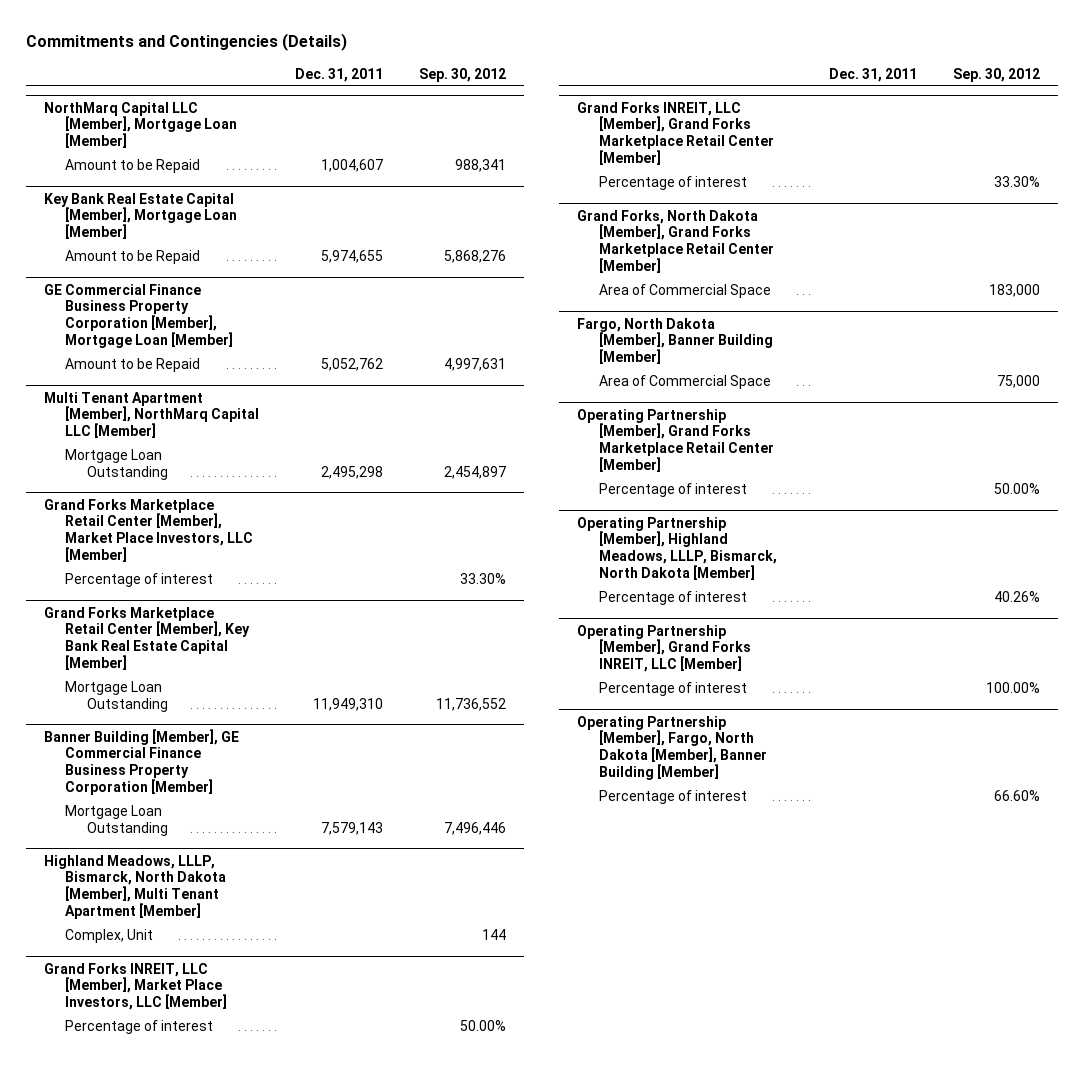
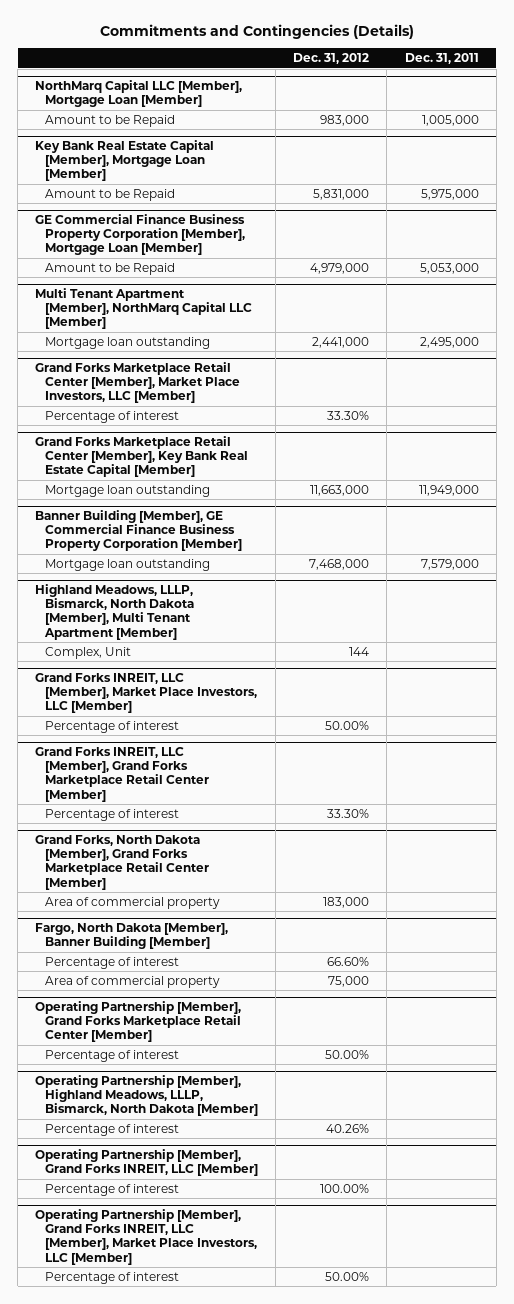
[419,67,507,82] Sep. 30, 2012 -> none
none -> [293,53,370,65] Dec. 31, 2012
[321,159,384,173] 1,004,607 -> [421,114,479,126] 1,005,000
[321,250,384,264] 5,974,655 -> [420,188,479,200] 5,975,000
[321,358,384,372] 5,052,762 -> [419,262,479,274] 5,053,000
[65,449,168,480] Mortgage Loan Outstanding -> [44,336,210,349] Mortgage loan outstanding
[321,465,384,479] 2,495,298 -> [419,336,479,348] 2,495,000
[65,681,168,712] Mortgage Loan Outstanding -> [44,484,210,497] Mortgage loan outstanding
[313,697,384,711] 11,949,310 -> [418,484,479,496] 11,949,000
[65,805,168,836] Mortgage Loan Outstanding -> [44,558,210,571] Mortgage loan outstanding
[321,821,384,835] 7,579,143 -> [420,558,479,570] 7,579,000
[598,284,771,299] Area of Commercial Space -> [44,896,220,909] Area of commercial property
none -> [44,956,179,969] Percentage of interest
[598,375,771,390] Area of Commercial Space -> [44,975,220,988] Area of commercial property
[577,715,767,780] Operating Partnership [Member], Fargo, North Dakota [Member], Banner Building [Member] -> none
[598,790,747,805] Percentage of interest -> none
none -> [35,1208,257,1265] Operating Partnership [Member], Grand Forks INREIT, LLC [Member], Market Place Investors, LLC [Member]
none -> [44,1271,179,1284] Percentage of interest

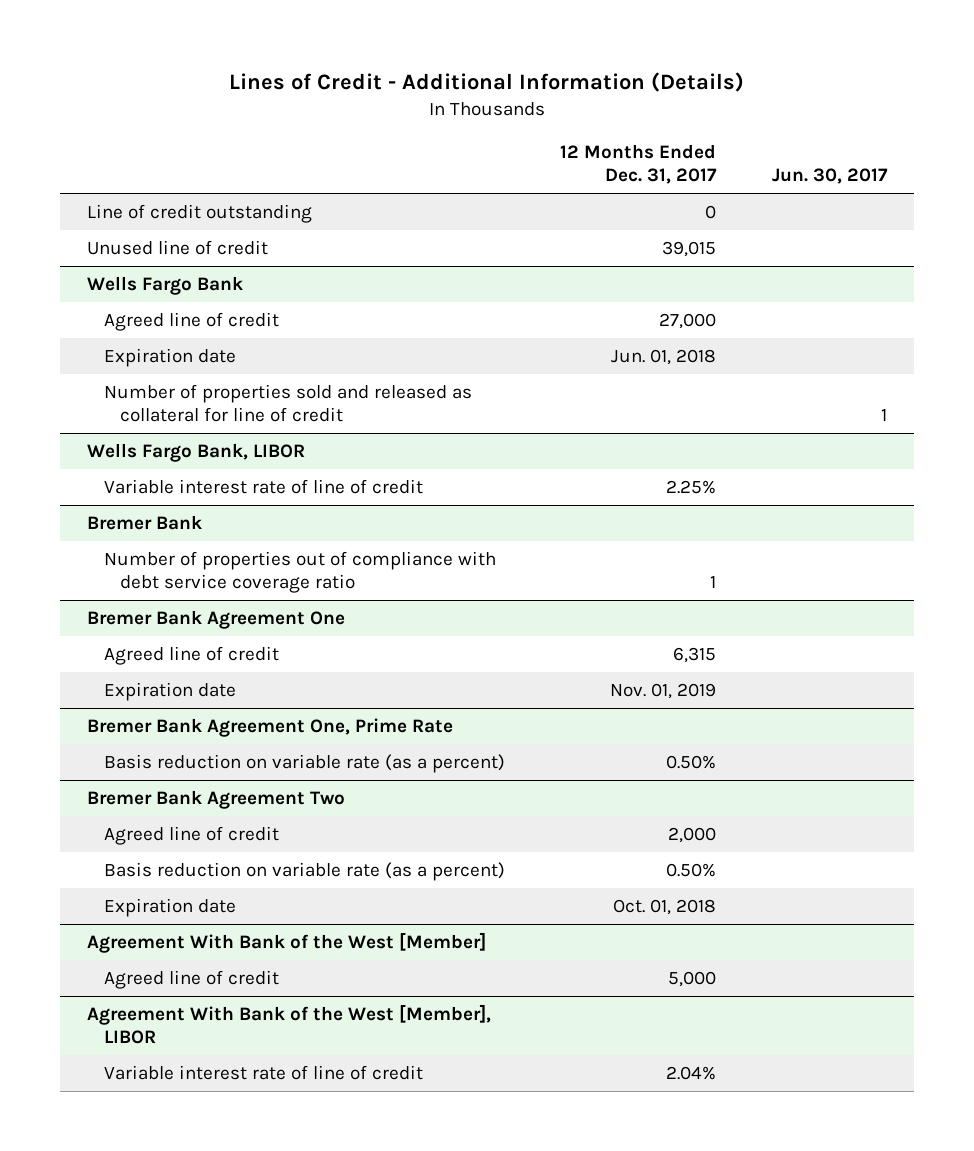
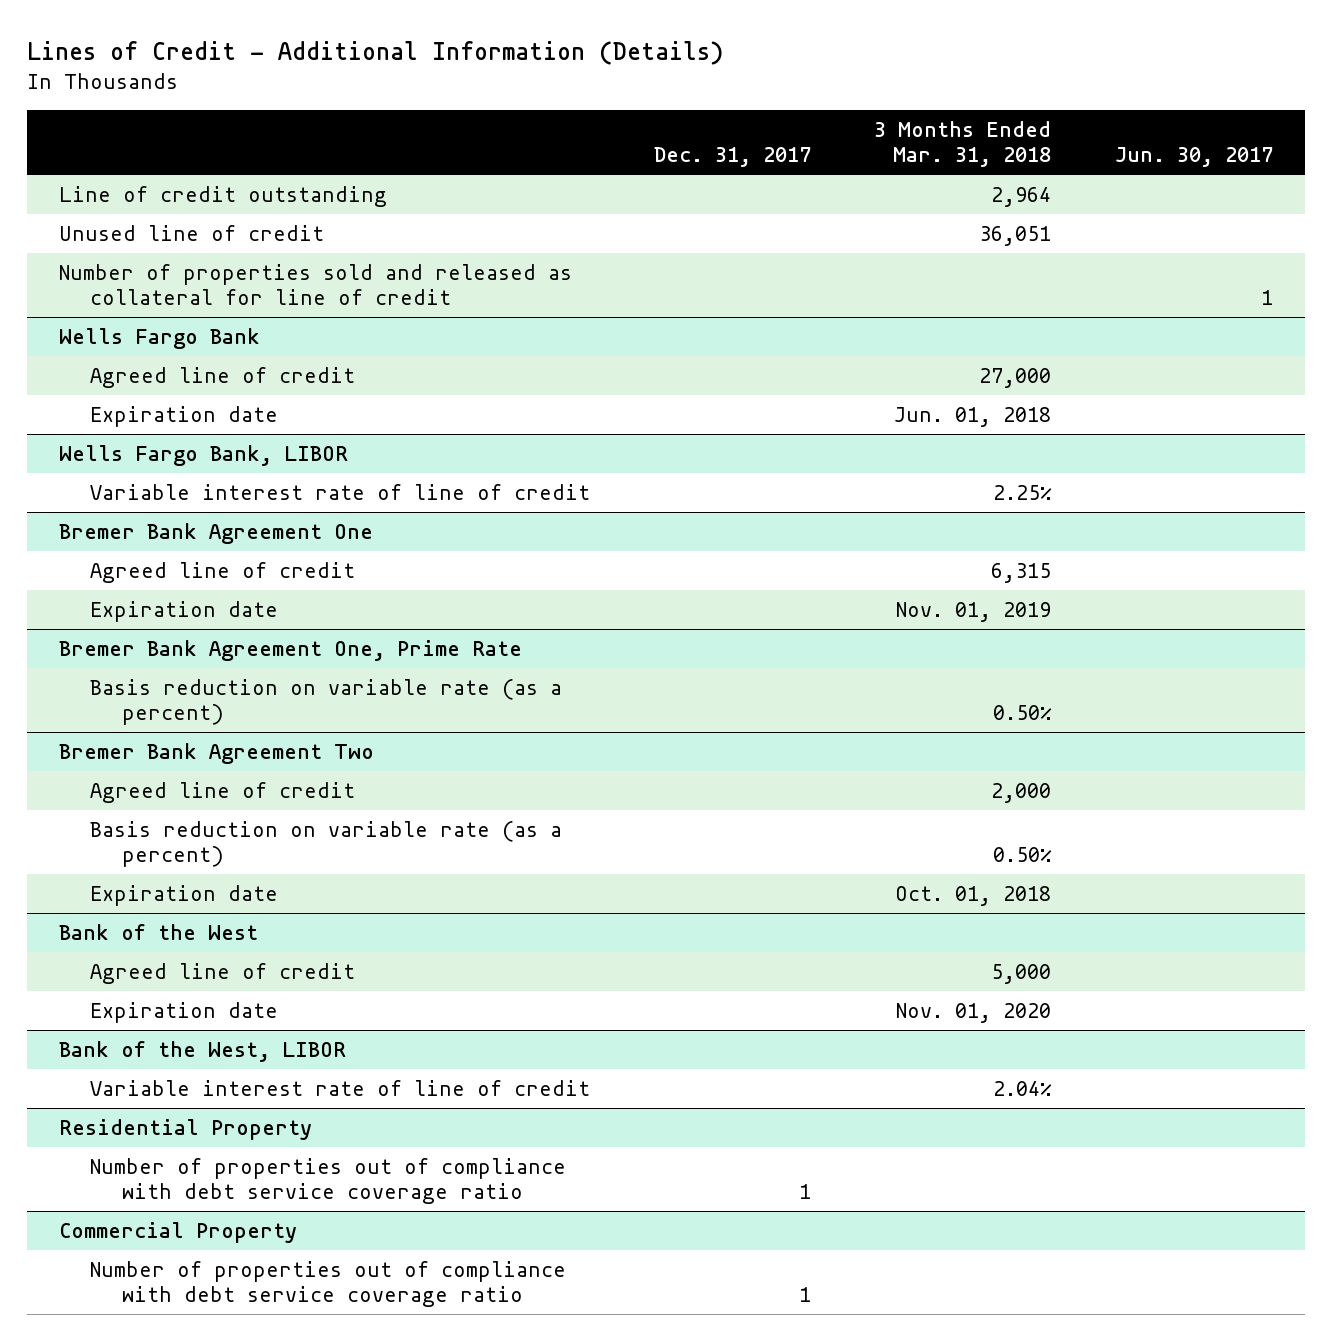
[560,144,718,185] 12 Months Ended Dec. 31, 2017 -> none
none -> [653,147,811,168] Dec. 31, 2017
none -> [874,121,1052,168] 3 Months Ended Mar. 31, 2018
none -> [58,264,572,305] Number of properties sold and released as collateral for line of credit
[103,384,472,423] Number of properties sold and released as collateral for line of credit -> none
[87,515,203,531] Bremer Bank -> none
[103,551,496,594] Number of properties out of compliance with debt service coverage ratio -> none
[87,932,487,954] Agreement With Bank of the West [Member] -> [58,924,258,941] Bank of the West
none -> [90,1002,279,1024] Expiration date
[87,1004,492,1045] Agreement With Bank of the West [Member], LIBOR -> [58,1041,346,1063] Bank of the West, LIBOR
none -> [58,1119,312,1141] Residential Property
none -> [90,1158,567,1204] Number of properties out of compliance with debt service coverage ratio
none -> [58,1222,297,1244] Commercial Property
none -> [90,1261,567,1307] Number of properties out of compliance with debt service coverage ratio

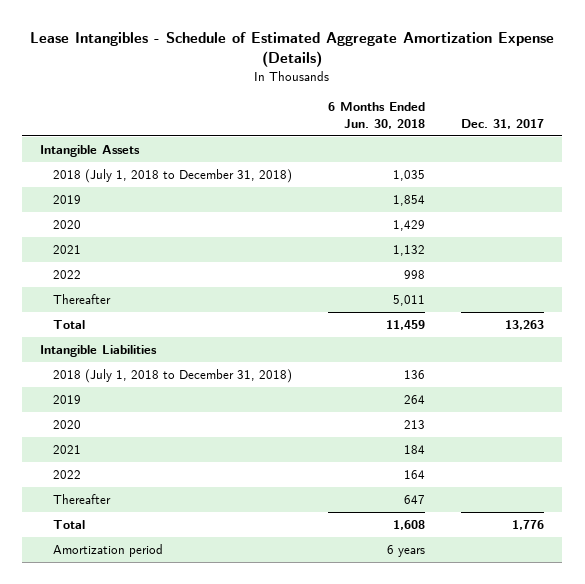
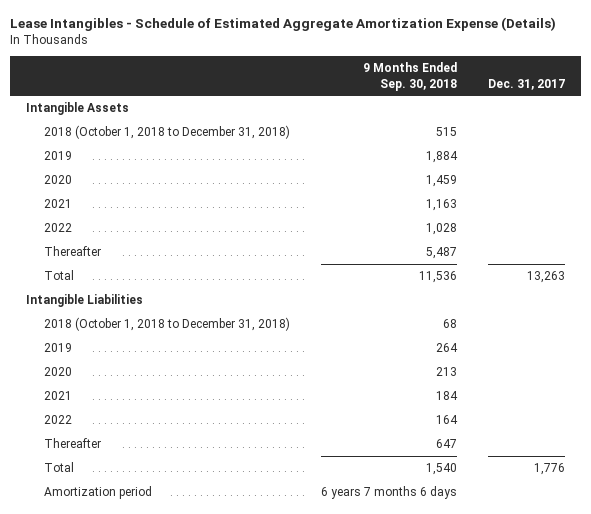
[327,102,425,129] 6 Months Ended Jun. 30, 2018 -> none
none -> [362,62,457,91] 9 Months Ended Sep. 30, 2018
[52,169,292,184] 2018 (July 1, 2018 to December 31, 2018) -> [43,125,290,140] 2018 (October 1, 2018 to December 31, 2018)
[52,369,292,384] 2018 (July 1, 2018 to December 31, 2018) -> [43,317,290,332] 2018 (October 1, 2018 to December 31, 2018)

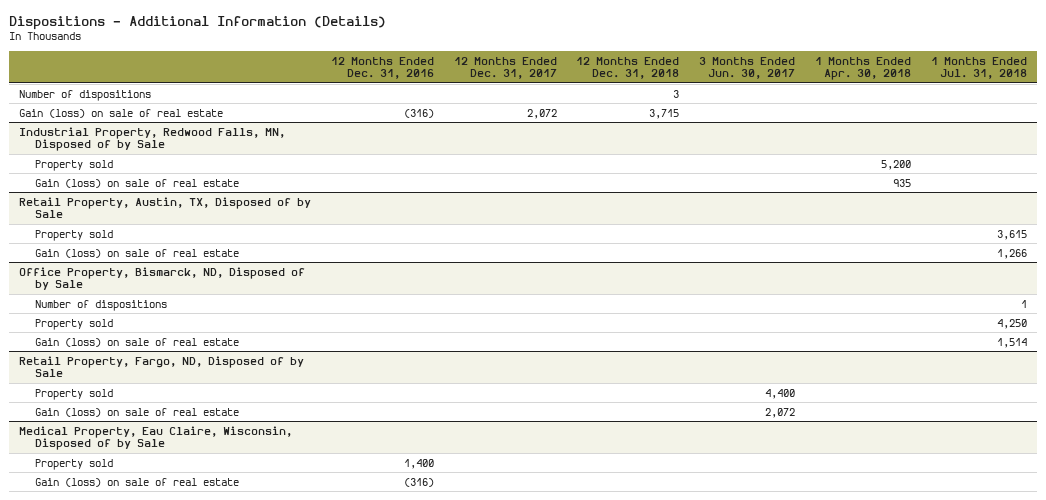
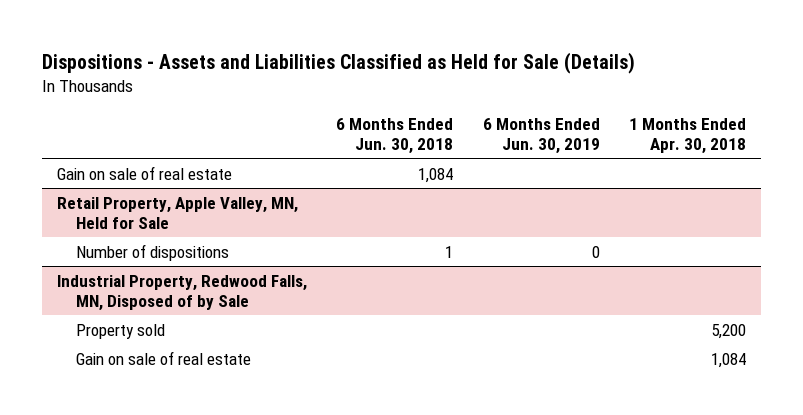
[8,15,386,30] Dispositions - Additional Information (Details) -> [42,51,636,74] Dispositions - Assets and Liabilities Classified as Held for Sale (Details)
[330,56,434,80] 12 Months Ended Dec. 31, 2016 -> none
[453,56,557,80] 12 Months Ended Dec. 31, 2017 -> none
[576,56,680,80] 12 Months Ended Dec. 31, 2018 -> none
[699,56,796,80] 3 Months Ended Jun. 30, 2017 -> none
[930,56,1027,80] 1 Months Ended Jul. 31, 2018 -> none
none -> [336,117,454,154] 6 Months Ended Jun. 30, 2018
none -> [482,117,600,154] 6 Months Ended Jun. 30, 2019
[18,89,151,101] Number of dispositions -> none
[18,108,223,118] Gain (loss) on sale of real estate -> [57,165,233,180] Gain on sale of real estate
none -> [57,196,299,229] Retail Property, Apple Valley, MN, Held for Sale
none -> [75,243,229,261] Number of dispositions
[18,196,311,219] Retail Property, Austin, TX, Disposed of by Sale -> none
[34,229,113,241] Property sold -> none
[34,248,239,258] Gain (loss) on sale of real estate -> none
[18,266,305,291] Office Property, Bismarck, ND, Disposed of by Sale -> none
[34,299,167,311] Number of dispositions -> none
[34,318,113,330] Property sold -> none
[34,337,239,347] Gain (loss) on sale of real estate -> none
[18,355,304,378] Retail Property, Fargo, ND, Disposed of by Sale -> none
[34,388,113,400] Property sold -> none
[34,407,239,417] Gain (loss) on sale of real estate -> none
[18,425,292,451] Medical Property, Eau Claire, Wisconsin, Disposed of by Sale -> none
[34,458,113,470] Property sold -> none
[34,477,239,487] Gain (loss) on sale of real estate -> none
[34,178,239,188] Gain (loss) on sale of real estate -> [75,350,251,365] Gain on sale of real estate
[893,178,912,187] 935 -> [711,352,747,368] 1,084

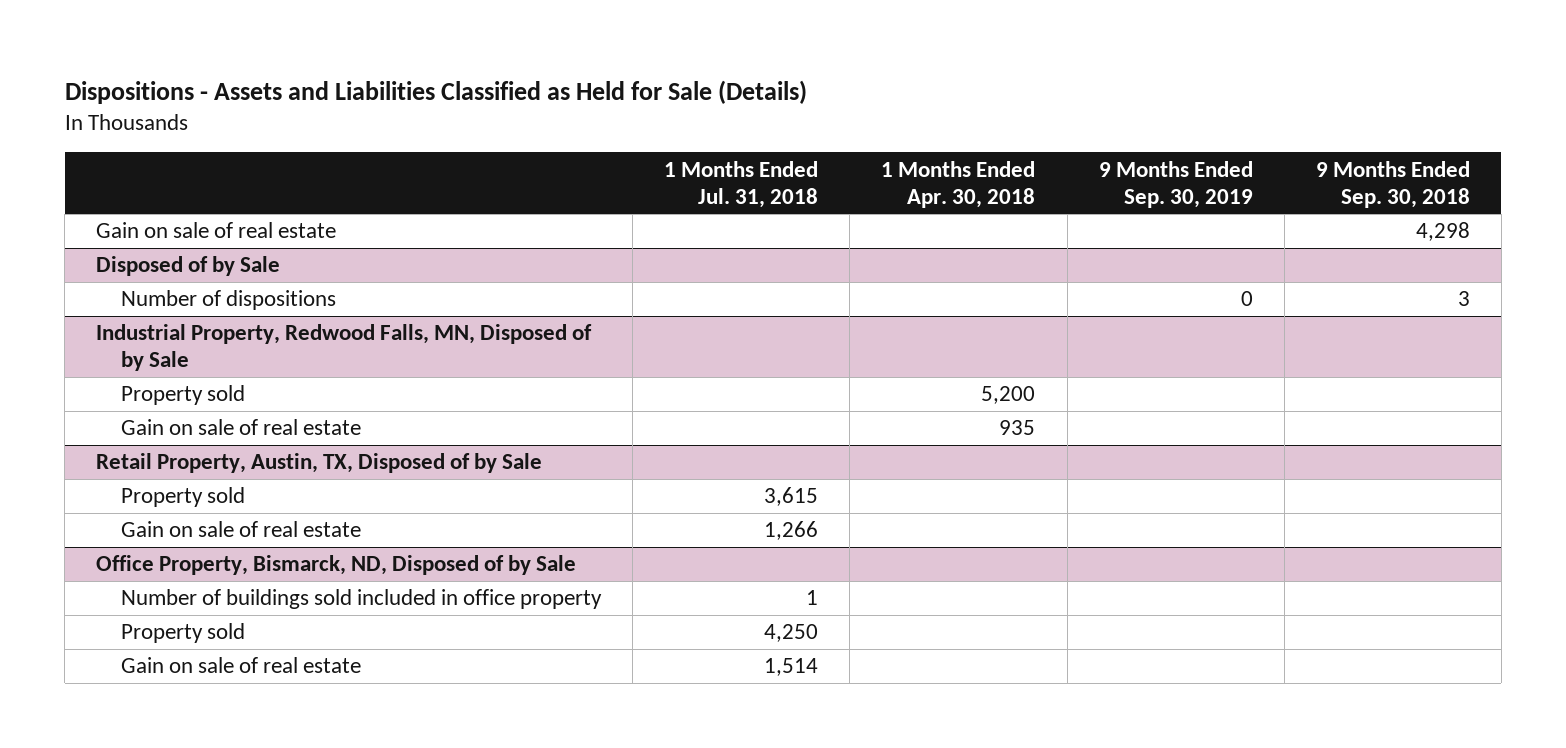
[336,117,454,154] 6 Months Ended Jun. 30, 2018 -> none
[482,117,600,154] 6 Months Ended Jun. 30, 2019 -> none
none -> [664,160,819,208] 1 Months Ended Jul. 31, 2018
none -> [1098,160,1253,208] 9 Months Ended Sep. 30, 2019
none -> [1315,160,1470,208] 9 Months Ended Sep. 30, 2018
[57,196,299,229] Retail Property, Apple Valley, MN, Held for Sale -> none
[75,243,229,261] Number of dispositions -> none
none -> [96,256,281,277] Disposed of by Sale
none -> [121,290,337,311] Number of dispositions
[711,352,747,368] 1,084 -> [999,420,1036,436] 935
none -> [96,453,543,474] Retail Property, Austin, TX, Disposed of by Sale
none -> [121,487,246,508] Property sold
none -> [121,521,362,538] Gain on sale of real estate
none -> [96,555,577,576] Office Property, Bismarck, ND, Disposed of by Sale
none -> [121,589,603,610] Number of buildings sold included in office property
none -> [121,623,246,644] Property sold
none -> [121,657,362,674] Gain on sale of real estate

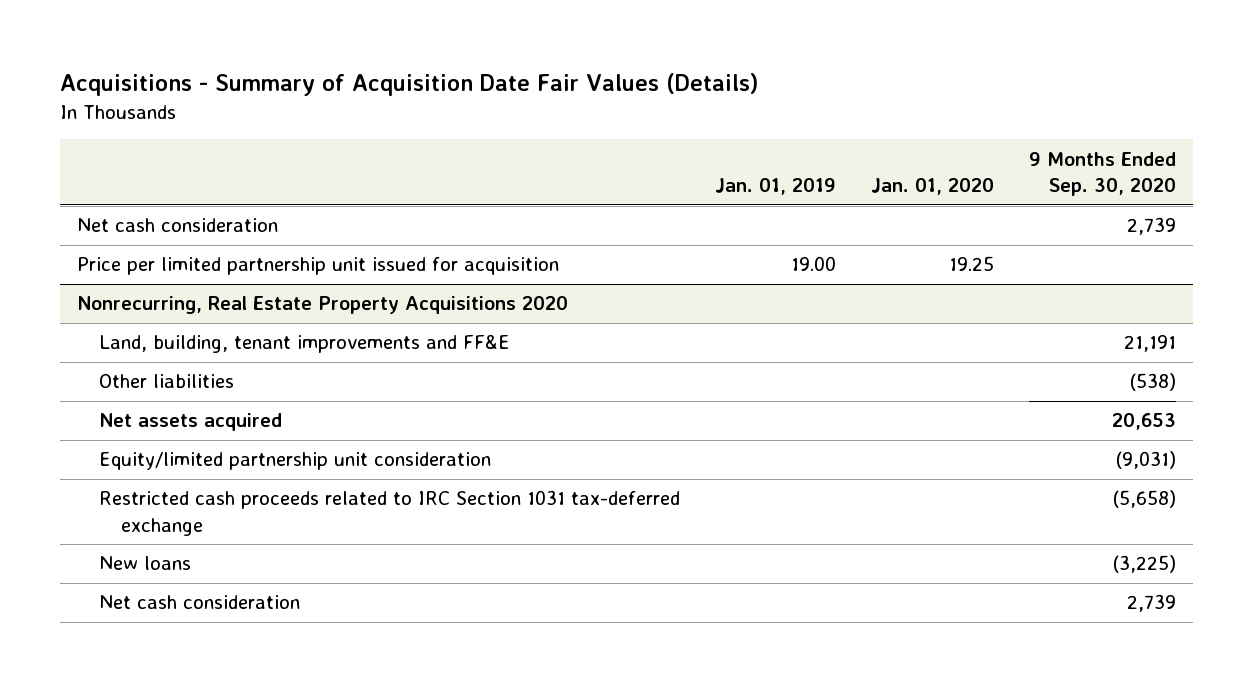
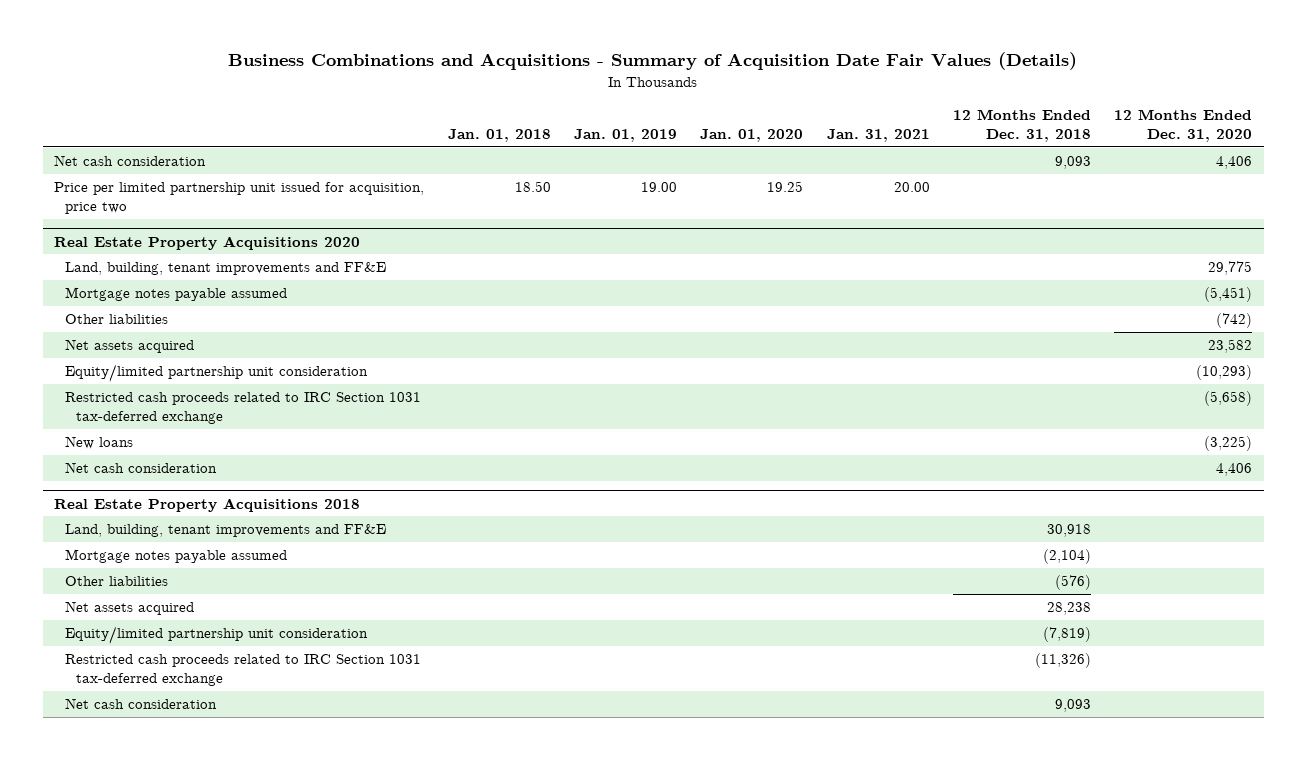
[59,73,758,97] Acquisitions - Summary of Acquisition Date Fair Values (Details) -> [228,52,1078,71] Business Combinations and Acquisitions - Summary of Acquisition Date Fair Values (Details)
[1028,151,1176,197] 9 Months Ended Sep. 30, 2020 -> none
none -> [447,129,551,143] Jan. 01, 2018
none -> [826,129,930,143] Jan. 31, 2021
none -> [952,109,1091,143] 12 Months Ended Dec. 31, 2018
none -> [1114,109,1253,143] 12 Months Ended Dec. 31, 2020
[76,257,559,276] Price per limited partnership unit issued for acquisition -> [54,182,425,215] Price per limited partnership unit issued for acquisition, price two
[76,296,568,315] Nonrecurring, Real Estate Property Acquisitions 2020 -> [54,235,361,250] Real Estate Property Acquisitions 2020
none -> [65,287,288,302] Mortgage notes payable assumed
none -> [54,497,361,512] Real Estate Property Acquisitions 2018
none -> [65,524,387,538] Land, building, tenant improvements and FF&E
none -> [65,549,288,564] Mortgage notes payable assumed
none -> [65,576,169,587] Other liabilities
none -> [65,601,195,616] Net assets acquired
none -> [65,626,369,645] Equity/limited partnership unit consideration
none -> [65,654,422,687] Restricted cash proceeds related to IRC Section 1031 tax-deferred exchange
none -> [65,698,218,710] Net cash consideration

